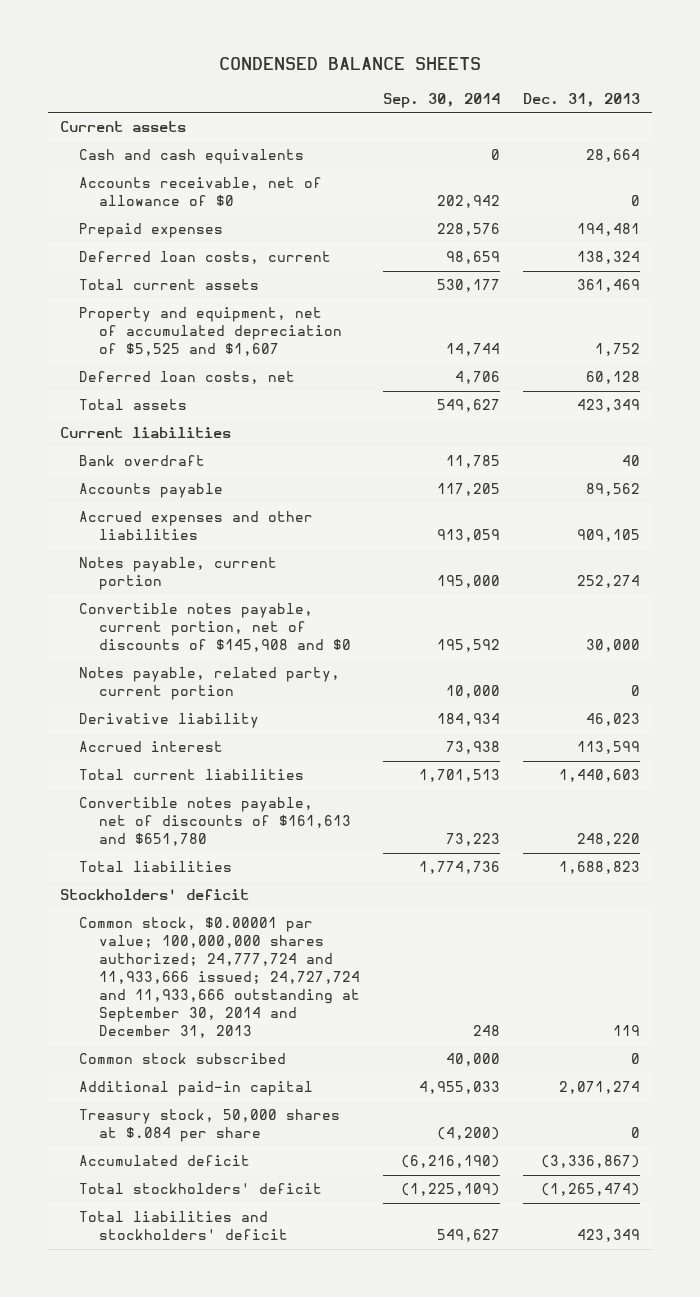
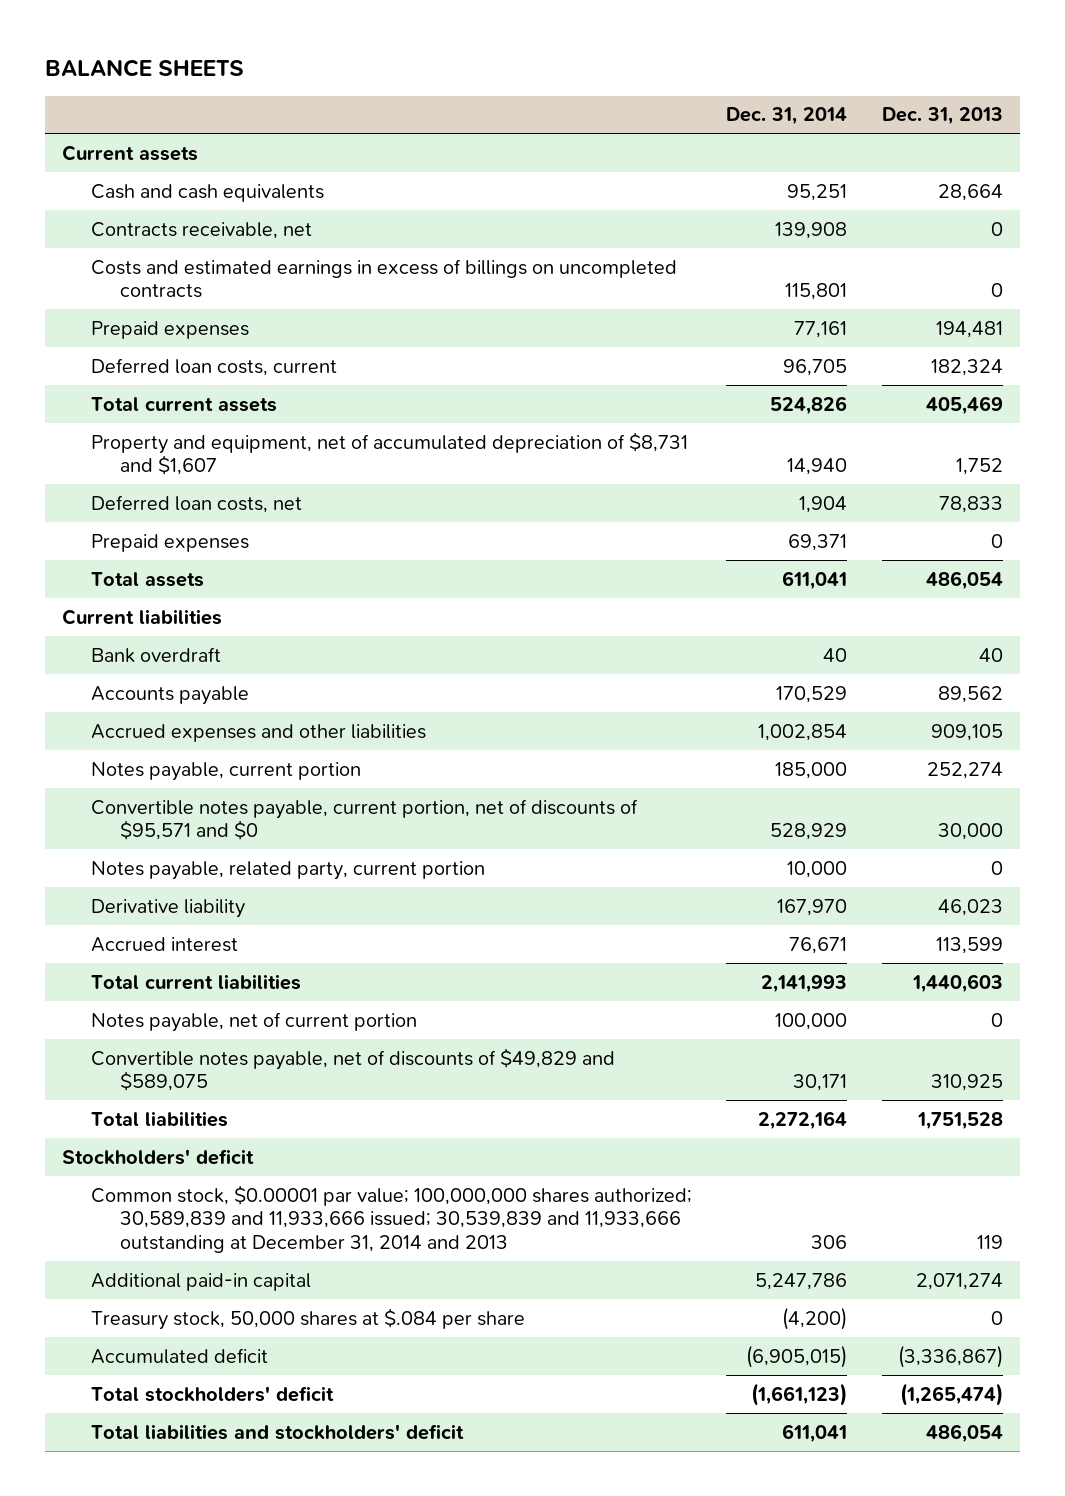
[218,56,481,70] CONDENSED BALANCE SHEETS -> [44,58,244,77] BALANCE SHEETS
[382,92,500,108] Sep. 30, 2014 -> none
none -> [726,107,848,126] Dec. 31, 2014
[79,177,323,207] Accounts receivable, net of allowance of $0 -> none
none -> [90,221,312,239] Contracts receivable, net
none -> [90,258,677,299] Costs and estimated earnings in excess of billings on uncompleted contracts
[577,251,641,265] 138,324 -> [930,358,1003,376] 182,324
[577,279,641,293] 361,469 -> [925,395,1003,415] 405,469
[79,307,342,357] Property and equipment, net of accumulated depreciation of $5,525 and $1,607 -> [90,431,688,476] Property and equipment, net of accumulated depreciation of $8,731 and $1,607
[586,371,641,385] 60,128 -> [938,495,1003,513] 78,833
none -> [90,533,249,552] Prepaid expenses
[577,399,641,413] 423,349 -> [925,570,1003,590] 486,054
[79,603,351,653] Convertible notes payable, current portion, net of discounts of $145,908 and $0 -> [90,798,638,841] Convertible notes payable, current portion, net of discounts of $95,571 and $0
[79,797,351,847] Convertible notes payable, net of discounts of $161,613 and $651,780 -> [90,1011,417,1032] Notes payable, net of current portion
[577,833,641,847] 248,220 -> [990,1012,1003,1027] 0
none -> [90,1047,615,1092] Convertible notes payable, net of discounts of $49,829 and $589,075
[559,861,641,875] 1,688,823 -> [916,1111,1003,1130] 1,751,528
[79,1053,287,1065] Common stock subscribed -> none
[79,917,360,1039] Common stock, $0.00001 par value; 100,000,000 shares authorized; 24,777,724 and 11,933,666 issued; 24,727,724 and 11,933,666 outstanding at September 30, 2014 and December 31, 2013 -> [90,1184,692,1253] Common stock, $0.00001 par value; 100,000,000 shares authorized; 30,589,839 and 11,933,666 issued; 30,539,839 and 11,933,666 outstanding at December 31, 2014 and 2013
[577,1229,641,1243] 423,349 -> [925,1423,1003,1443] 486,054

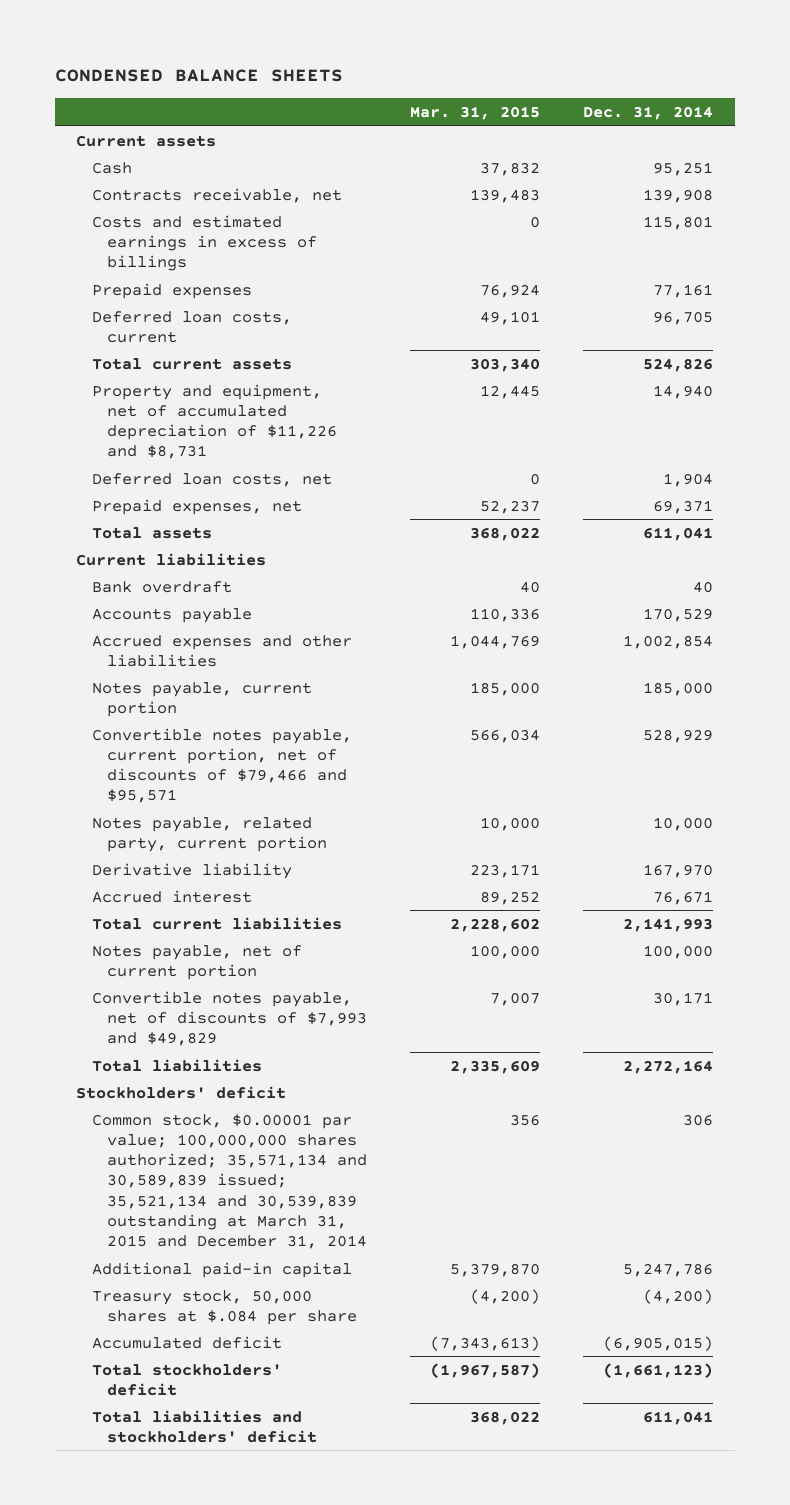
[44,58,244,77] BALANCE SHEETS -> [54,69,343,83] CONDENSED BALANCE SHEETS
[881,107,1003,126] Dec. 31, 2013 -> none
none -> [410,106,541,121] Mar. 31, 2015
[90,183,324,202] Cash and cash equivalents -> [91,161,132,174] Cash
[90,258,677,299] Costs and estimated earnings in excess of billings on uncompleted contracts -> [91,214,318,272] Costs and estimated earnings in excess of billings
[90,431,688,476] Property and equipment, net of accumulated depreciation of $8,731 and $1,607 -> [91,383,338,460] Property and equipment, net of accumulated depreciation of $11,226 and $8,731
[90,533,249,552] Prepaid expenses -> [91,498,302,515] Prepaid expenses, net
[90,798,638,841] Convertible notes payable, current portion, net of discounts of $95,571 and $0 -> [91,727,352,804] Convertible notes payable, current portion, net of discounts of $79,466 and $95,571
[90,1047,615,1092] Convertible notes payable, net of discounts of $49,829 and $589,075 -> [91,990,368,1047] Convertible notes payable, net of discounts of $7,993 and $49,829
[90,1184,692,1253] Common stock, $0.00001 par value; 100,000,000 shares authorized; 30,589,839 and 11,933,666 issued; 30,539,839 and 11,933,666 outstanding at December 31, 2014 and 2013 -> [91,1113,368,1250] Common stock, $0.00001 par value; 100,000,000 shares authorized; 35,571,134 and 30,589,839 issued; 35,521,134 and 30,539,839 outstanding at March 31, 2015 and December 31, 2014

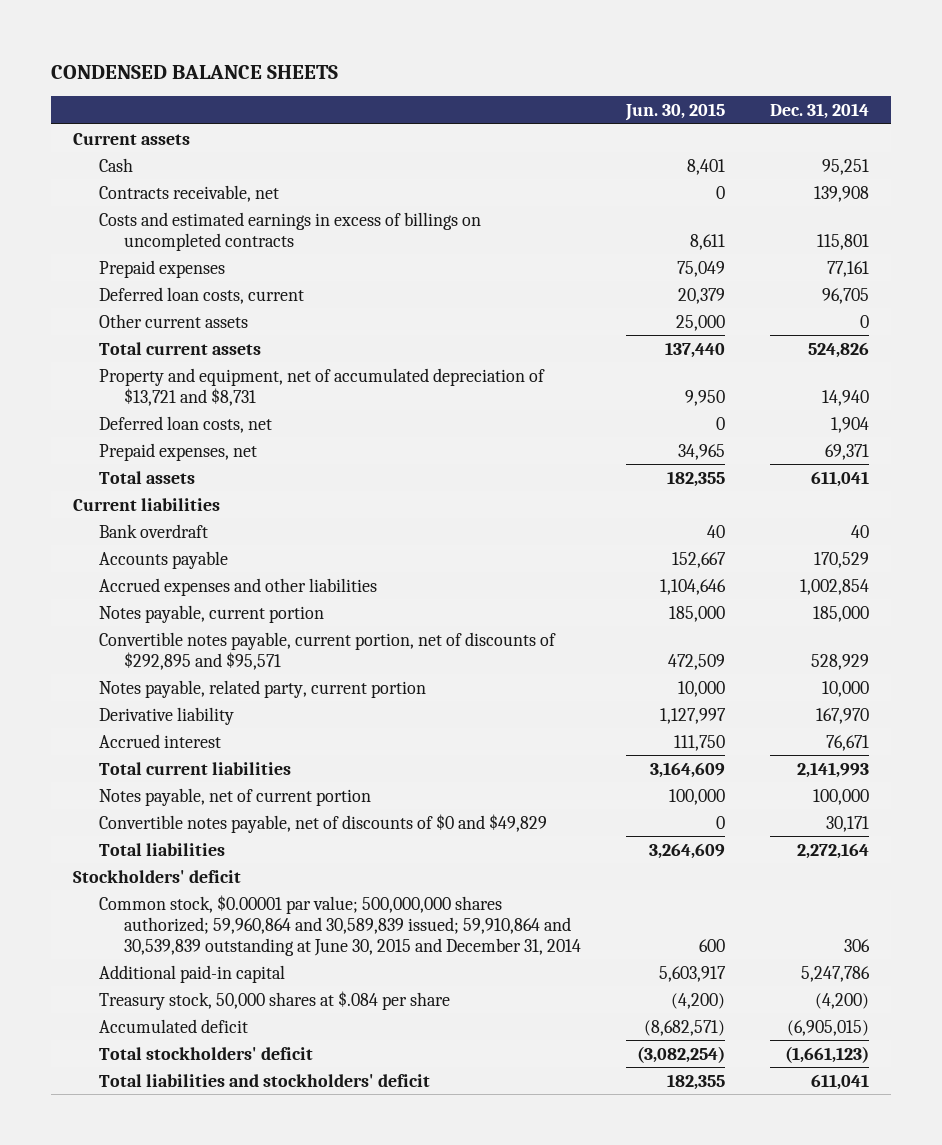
[410,106,541,121] Mar. 31, 2015 -> none
none -> [624,103,725,122] Jun. 30, 2015
[91,214,318,272] Costs and estimated earnings in excess of billings -> [98,211,481,251] Costs and estimated earnings in excess of billings on uncompleted contracts
none -> [98,313,248,328] Other current assets
[91,383,338,460] Property and equipment, net of accumulated depreciation of $11,226 and $8,731 -> [98,367,545,406] Property and equipment, net of accumulated depreciation of $13,721 and $8,731
[91,727,352,804] Convertible notes payable, current portion, net of discounts of $79,466 and $95,571 -> [98,631,556,670] Convertible notes payable, current portion, net of discounts of $292,895 and $95,571
[91,990,368,1047] Convertible notes payable, net of discounts of $7,993 and $49,829 -> [98,813,547,833] Convertible notes payable, net of discounts of $0 and $49,829
[91,1113,368,1250] Common stock, $0.00001 par value; 100,000,000 shares authorized; 35,571,134 and 30,589,839 issued; 35,521,134 and 30,539,839 outstanding at March 31, 2015 and December 31, 2014 -> [98,894,582,956] Common stock, $0.00001 par value; 500,000,000 shares authorized; 59,960,864 and 30,589,839 issued; 59,910,864 and 30,539,839 outstanding at June 30, 2015 and December 31, 2014

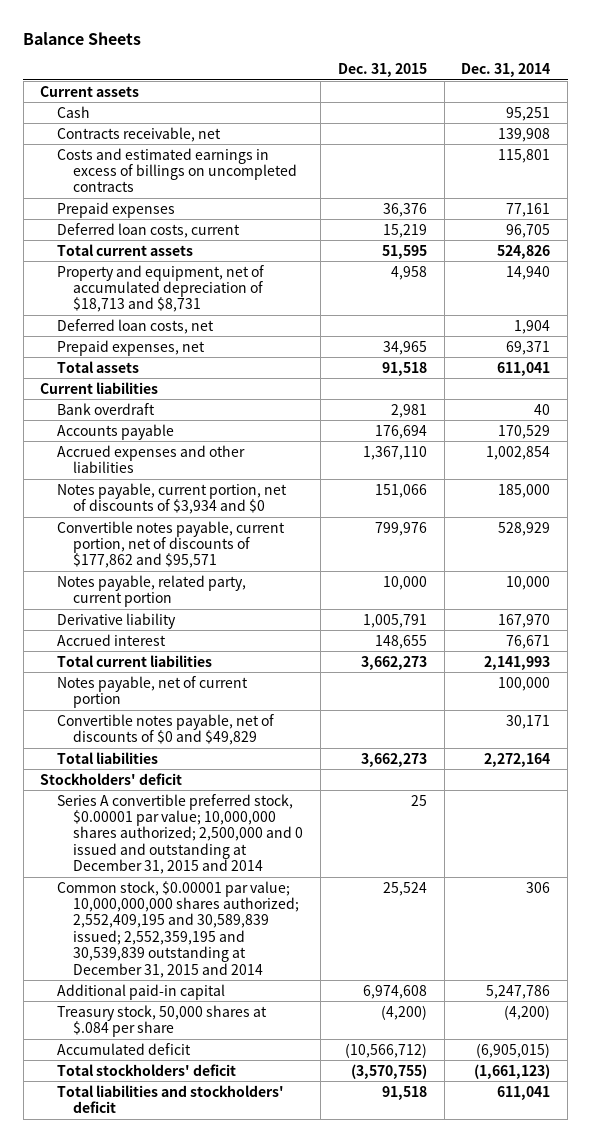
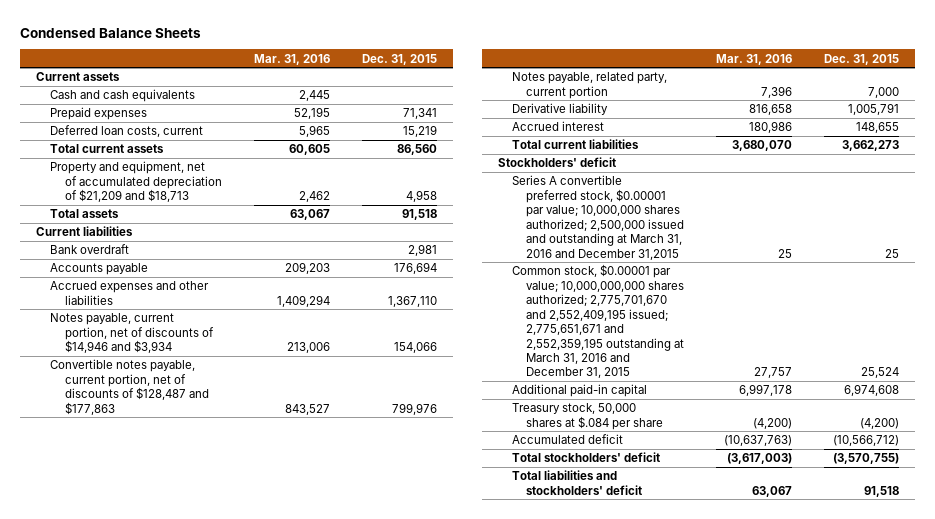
[23,31,142,45] Balance Sheets -> [19,27,201,38] Condensed Balance Sheets
[461,63,551,78] Dec. 31, 2014 -> none
none -> [254,53,331,65] Mar. 31, 2016
[56,105,90,118] Cash -> none
[56,126,221,142] Contracts receivable, net -> none
[56,147,298,193] Costs and estimated earnings in excess of billings on uncompleted contracts -> none
none -> [50,89,196,103] Cash and cash equivalents
[382,202,427,217] 36,376 -> [402,108,437,120] 71,341
[56,318,214,334] Deferred loan costs, net -> none
[56,339,205,356] Prepaid expenses, net -> none
[381,244,427,259] 51,595 -> [396,144,437,156] 86,560
[56,264,264,313] Property and equipment, net of accumulated depreciation of $18,713 and $8,731 -> [50,161,222,203] Property and equipment, net of accumulated depreciation of $21,209 and $18,713
[56,482,287,515] Notes payable, current portion, net of discounts of $3,934 and $0 -> [50,313,214,354] Notes payable, current portion, net of discounts of $14,946 and $3,934
[374,483,427,498] 151,066 -> [393,342,437,354] 154,066
[56,520,285,569] Convertible notes payable, current portion, net of discounts of $177,862 and $95,571 -> [50,359,209,415] Convertible notes payable, current portion, net of discounts of $128,487 and $177,863
[382,575,427,590] 10,000 -> [867,86,899,98] 7,000
[56,675,248,709] Notes payable, net of current portion -> none
[56,713,274,746] Convertible notes payable, net of discounts of $0 and $49,829 -> none
[56,751,158,764] Total liabilities -> none
[56,793,304,875] Series A convertible preferred stock, $0.00001 par value; 10,000,000 shares authorized; 2,500,000 and 0 issued and outstanding at December 31, 2015 and 2014 -> [512,175,685,260] Series A convertible preferred stock, $0.00001 par value; 10,000,000 shares authorized; 2,500,000 issued and outstanding at March 31, 2016 and December 31,2015
[56,880,300,978] Common stock, $0.00001 par value; 10,000,000,000 shares authorized; 2,552,409,195 and 30,589,839 issued; 2,552,359,195 and 30,539,839 outstanding at December 31, 2015 and 2014 -> [512,264,685,379] Common stock, $0.00001 par value; 10,000,000,000 shares authorized; 2,775,701,670 and 2,552,409,195 issued; 2,775,651,671 and 2,552,359,195 outstanding at March 31, 2016 and December 31, 2015

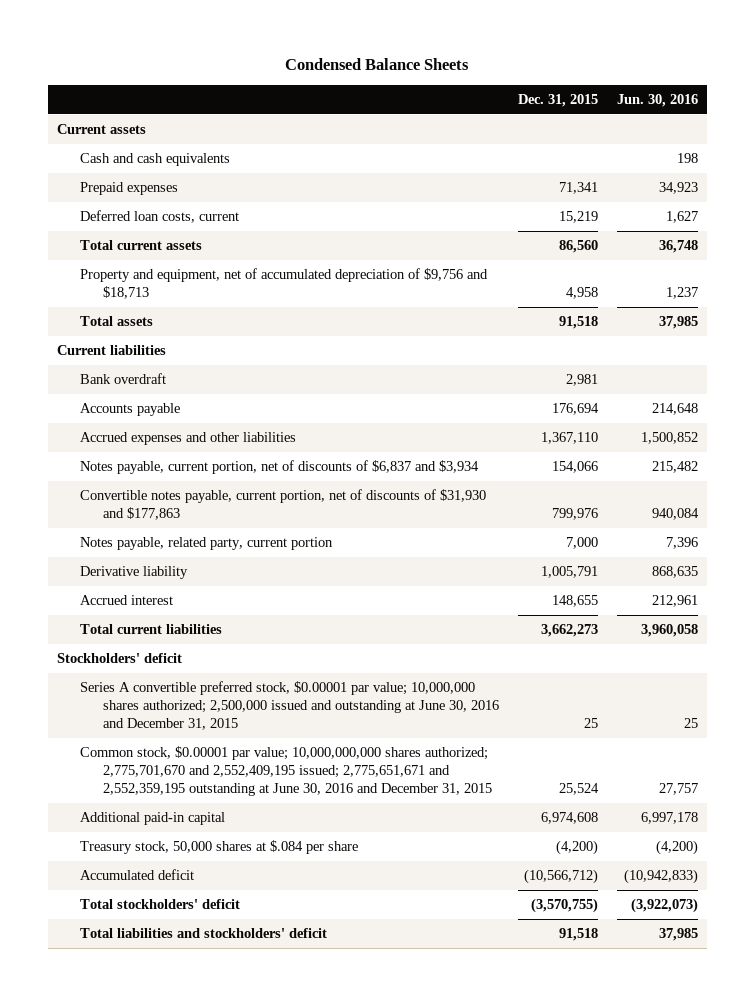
[254,53,331,65] Mar. 31, 2016 -> none
none -> [616,93,698,107] Jun. 30, 2016
[50,161,222,203] Property and equipment, net of accumulated depreciation of $21,209 and $18,713 -> [80,268,489,300] Property and equipment, net of accumulated depreciation of $9,756 and $18,713
[50,313,214,354] Notes payable, current portion, net of discounts of $14,946 and $3,934 -> [80,460,480,475] Notes payable, current portion, net of discounts of $6,837 and $3,934
[50,359,209,415] Convertible notes payable, current portion, net of discounts of $128,487 and $177,863 -> [80,489,487,521] Convertible notes payable, current portion, net of discounts of $31,930 and $177,863
[512,175,685,260] Series A convertible preferred stock, $0.00001 par value; 10,000,000 shares authorized; 2,500,000 issued and outstanding at March 31, 2016 and December 31,2015 -> [80,681,500,731] Series A convertible preferred stock, $0.00001 par value; 10,000,000 shares authorized; 2,500,000 issued and outstanding at June 30, 2016 and December 31, 2015
[512,264,685,379] Common stock, $0.00001 par value; 10,000,000,000 shares authorized; 2,775,701,670 and 2,552,409,195 issued; 2,775,651,671 and 2,552,359,195 outstanding at March 31, 2016 and December 31, 2015 -> [80,746,493,797] Common stock, $0.00001 par value; 10,000,000,000 shares authorized; 2,775,701,670 and 2,552,409,195 issued; 2,775,651,671 and 2,552,359,195 outstanding at June 30, 2016 and December 31, 2015

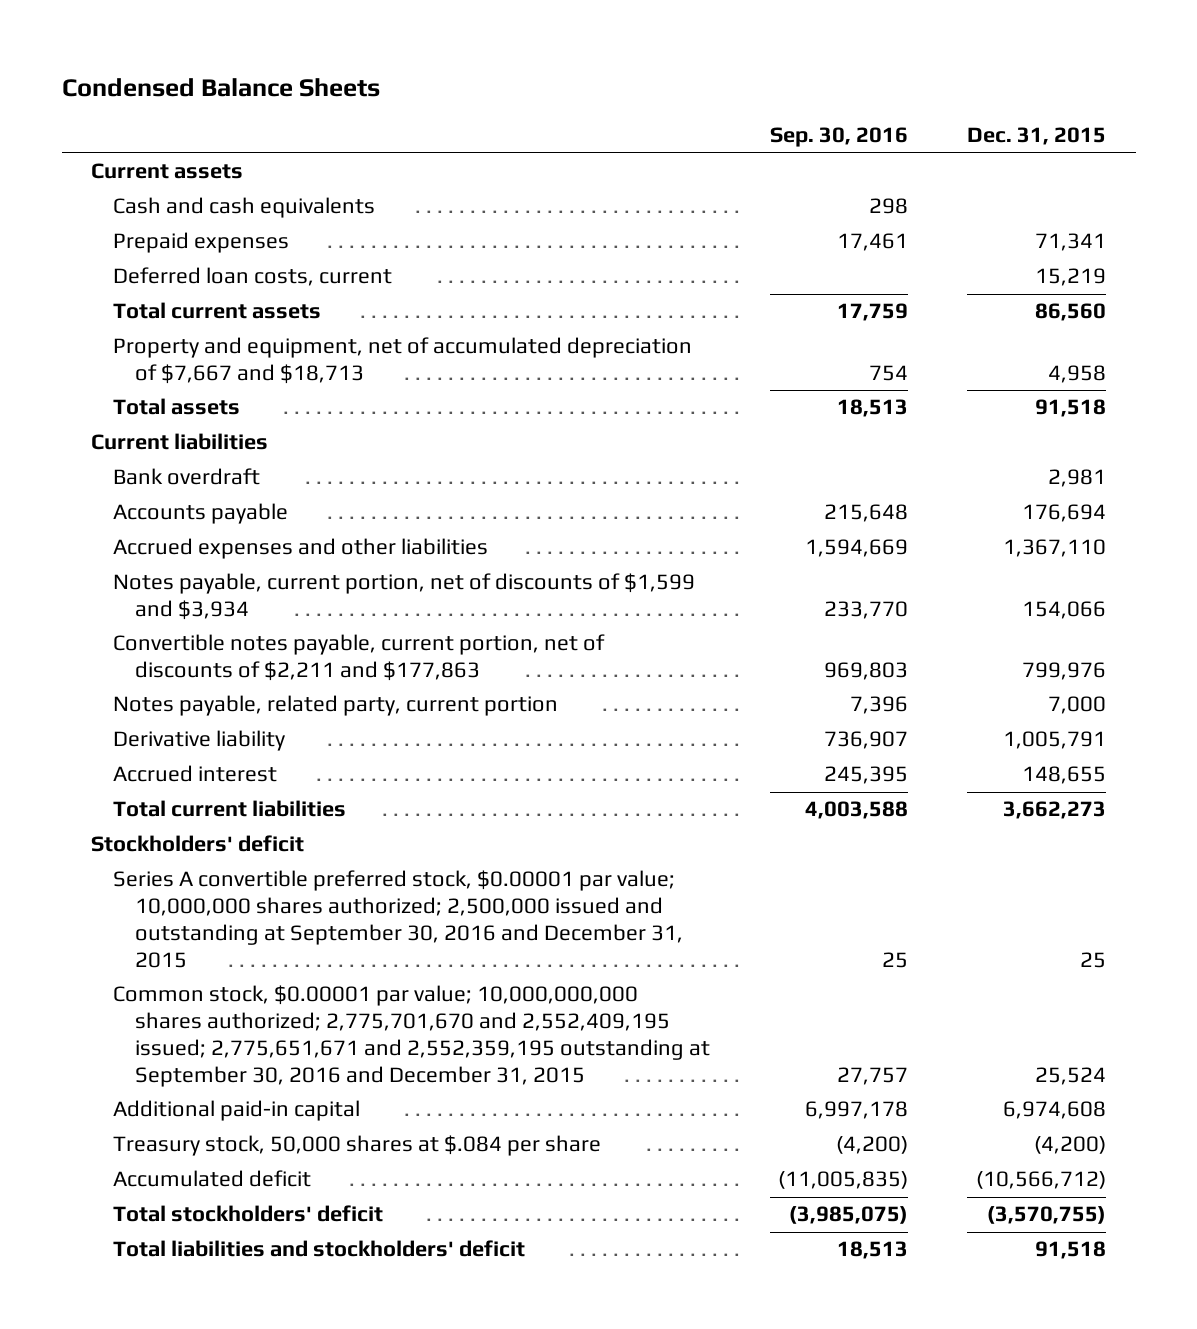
[616,93,698,107] Jun. 30, 2016 -> none
none -> [769,127,908,148] Sep. 30, 2016
[80,268,489,300] Property and equipment, net of accumulated depreciation of $9,756 and $18,713 -> [113,337,693,385] Property and equipment, net of accumulated depreciation of $7,667 and $18,713
[80,460,480,475] Notes payable, current portion, net of discounts of $6,837 and $3,934 -> [113,573,696,621] Notes payable, current portion, net of discounts of $1,599 and $3,934
[80,489,487,521] Convertible notes payable, current portion, net of discounts of $31,930 and $177,863 -> [113,634,606,682] Convertible notes payable, current portion, net of discounts of $2,211 and $177,863
[80,681,500,731] Series A convertible preferred stock, $0.00001 par value; 10,000,000 shares authorized; 2,500,000 issued and outstanding at June 30, 2016 and December 31, 2015 -> [113,870,684,968] Series A convertible preferred stock, $0.00001 par value; 10,000,000 shares authorized; 2,500,000 issued and outstanding at September 30, 2016 and December 31, 2015
[80,746,493,797] Common stock, $0.00001 par value; 10,000,000,000 shares authorized; 2,775,701,670 and 2,552,409,195 issued; 2,775,651,671 and 2,552,359,195 outstanding at June 30, 2016 and December 31, 2015 -> [113,985,711,1087] Common stock, $0.00001 par value; 10,000,000,000 shares authorized; 2,775,701,670 and 2,552,409,195 issued; 2,775,651,671 and 2,552,359,195 outstanding at September 30, 2016 and December 31, 2015

